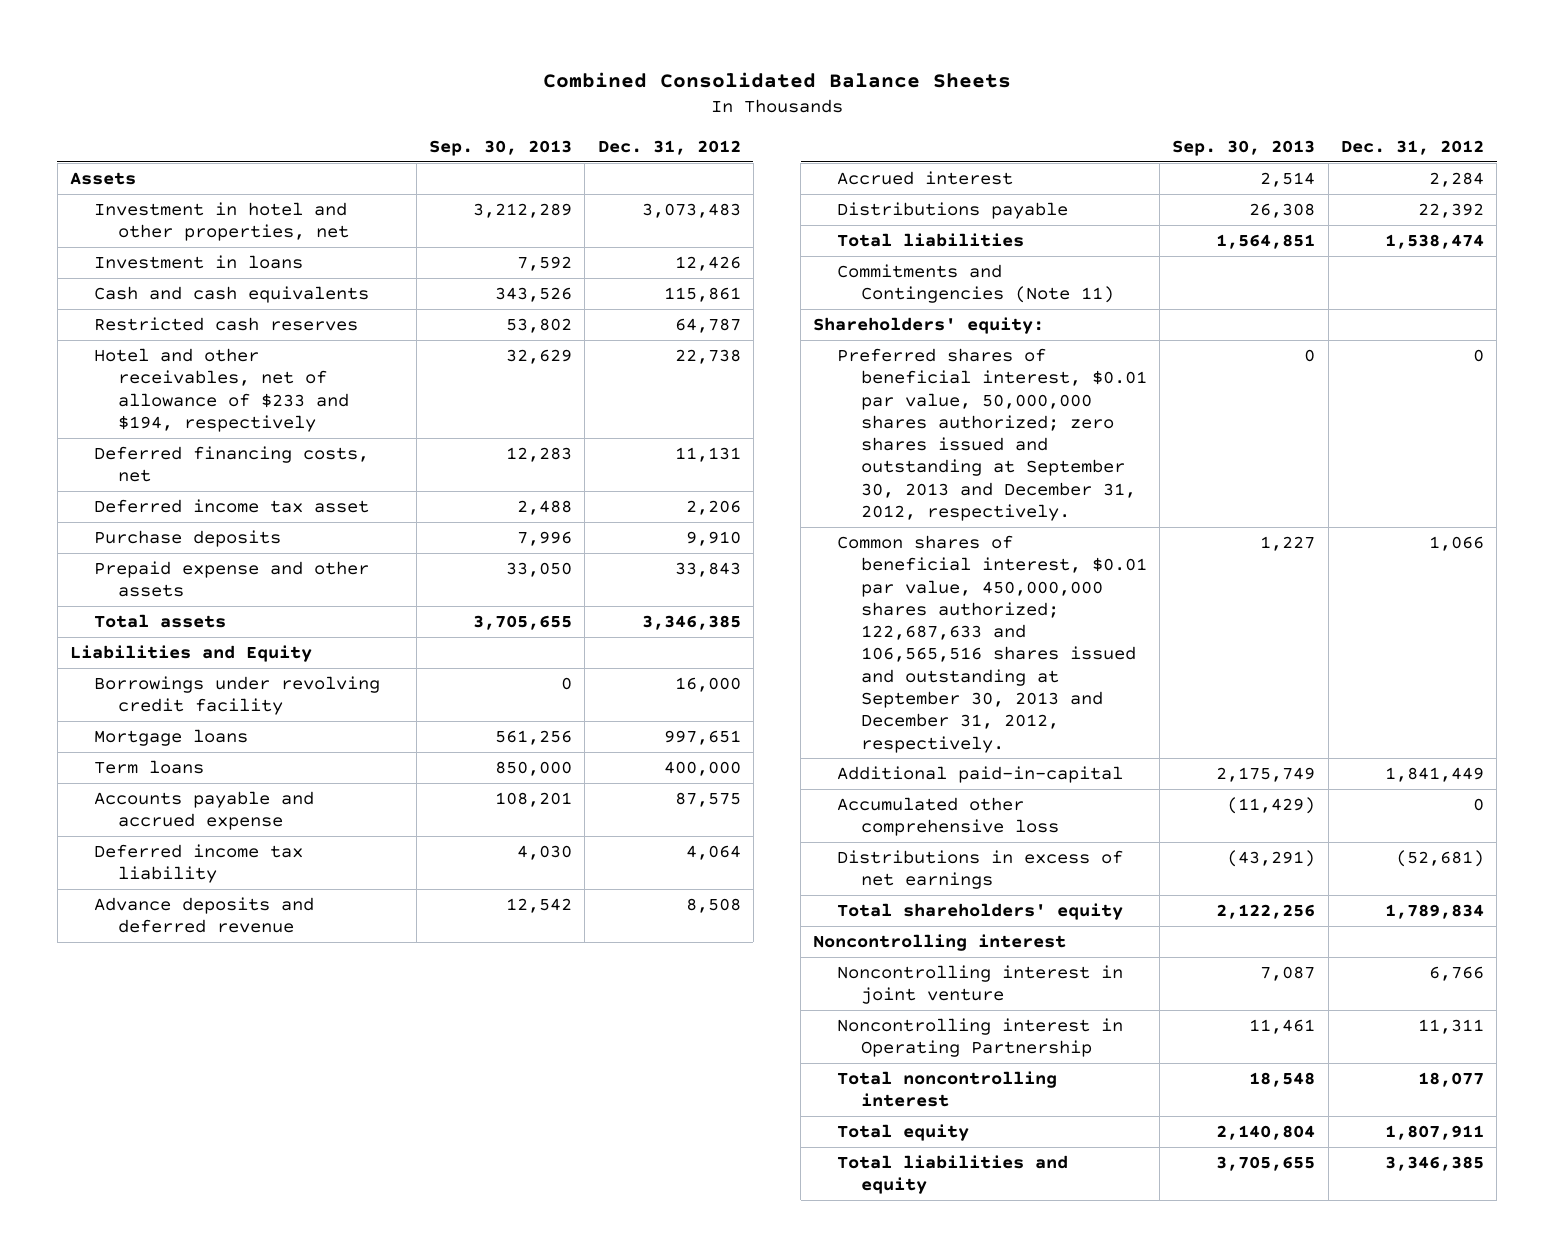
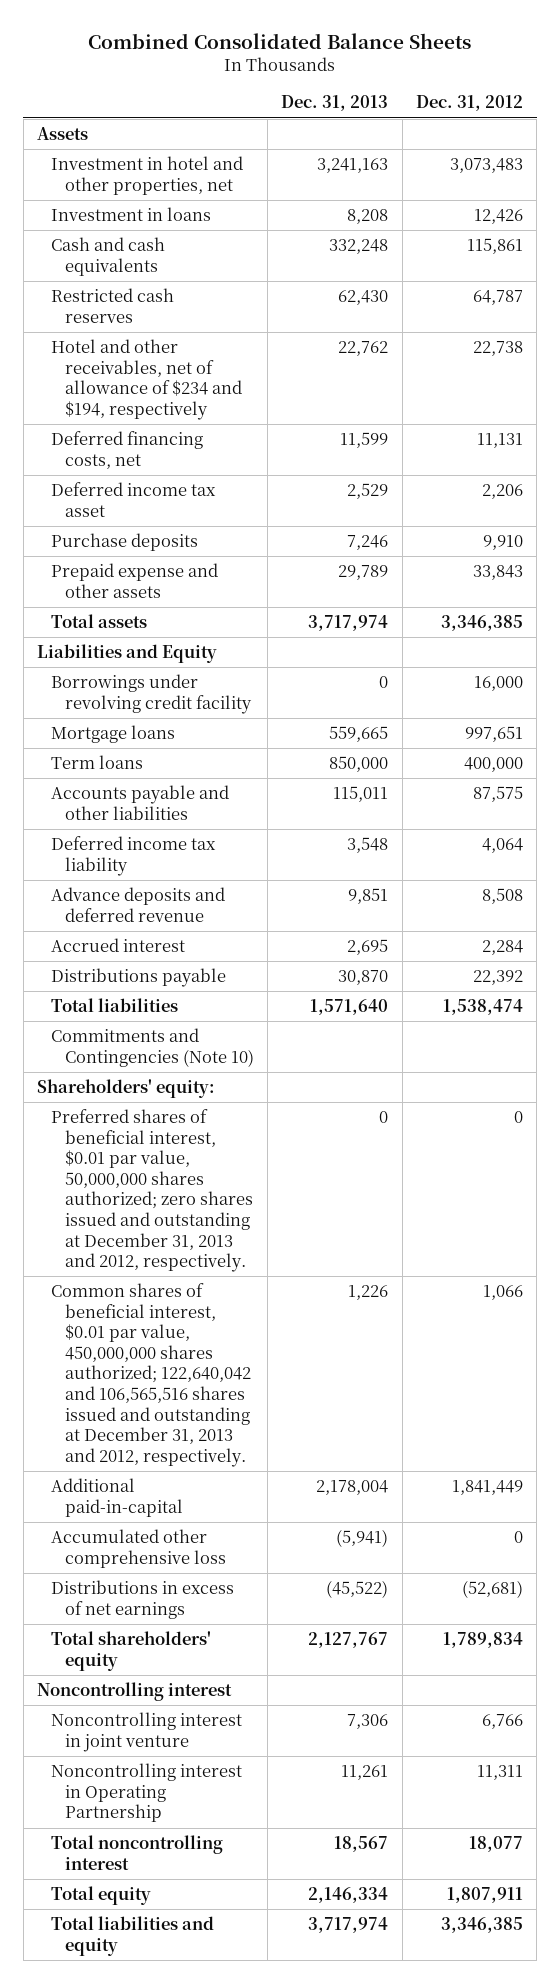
[429,140,573,157] Sep. 30, 2013 -> none
none -> [281,95,389,112] Dec. 31, 2013
[93,347,349,432] Hotel and other receivables, net of allowance of $233 and $194, respectively -> [50,339,242,420] Hotel and other receivables, net of allowance of $234 and $194, respectively
[93,790,314,831] Accounts payable and accrued expense -> [50,785,229,820] Accounts payable and other liabilities
[837,263,1114,304] Commitments and Contingencies (Note 11) -> [50,1028,254,1067] Commitments and Contingencies (Note 10)
[837,347,1147,521] Preferred shares of beneficial interest, $0.01 par value, 50,000,000 shares authorized; zero shares issued and outstanding at September 30, 2013 and December 31, 2012, respectively. -> [50,1109,253,1273] Preferred shares of beneficial interest, $0.01 par value, 50,000,000 shares authorized; zero shares issued and outstanding at December 31, 2013 and 2012, respectively.
[837,534,1147,753] Common shares of beneficial interest, $0.01 par value, 450,000,000 shares authorized; 122,687,633 and 106,565,516 shares issued and outstanding at September 30, 2013 and December 31, 2012, respectively. -> [50,1283,251,1467] Common shares of beneficial interest, $0.01 par value, 450,000,000 shares authorized; 122,640,042 and 106,565,516 shares issued and outstanding at December 31, 2013 and 2012, respectively.

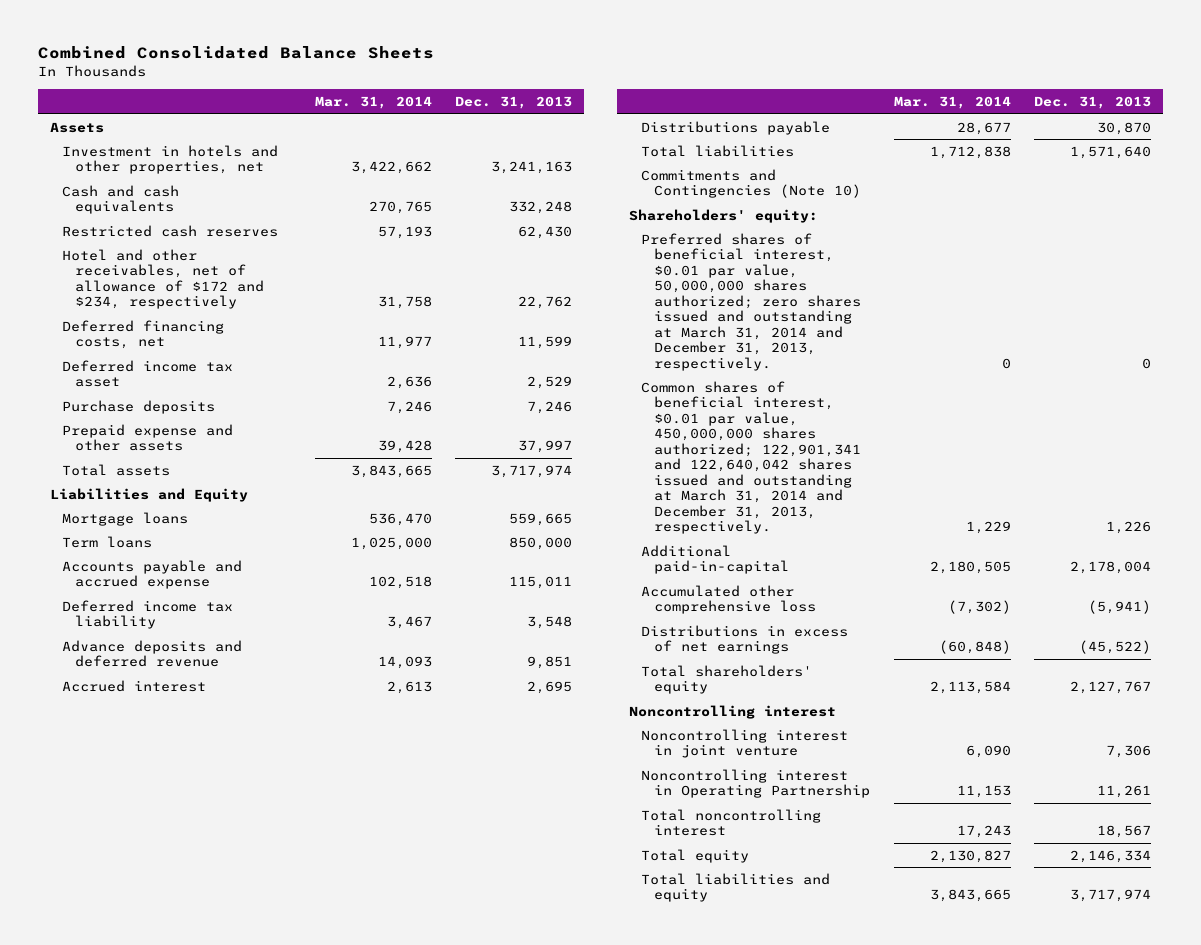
[416,95,524,112] Dec. 31, 2012 -> none
none -> [314,96,432,110] Mar. 31, 2014
[50,207,211,222] Investment in loans -> none
[50,156,243,195] Investment in hotel and other properties, net -> [62,144,279,175] Investment in hotels and other properties, net
[50,339,242,420] Hotel and other receivables, net of allowance of $234 and $194, respectively -> [62,248,264,310] Hotel and other receivables, net of allowance of $172 and $234, respectively
[338,565,389,581] 29,789 -> [518,440,573,454] 37,997
[50,674,252,714] Borrowings under revolving credit facility -> none
[50,785,229,820] Accounts payable and other liabilities -> [62,559,243,590] Accounts payable and accrued expense
[50,1109,253,1273] Preferred shares of beneficial interest, $0.01 par value, 50,000,000 shares authorized; zero shares issued and outstanding at December 31, 2013 and 2012, respectively. -> [641,232,862,371] Preferred shares of beneficial interest, $0.01 par value, 50,000,000 shares authorized; zero shares issued and outstanding at March 31, 2014 and December 31, 2013, respectively.
[50,1283,251,1467] Common shares of beneficial interest, $0.01 par value, 450,000,000 shares authorized; 122,640,042 and 106,565,516 shares issued and outstanding at December 31, 2013 and 2012, respectively. -> [641,380,862,535] Common shares of beneficial interest, $0.01 par value, 450,000,000 shares authorized; 122,901,341 and 122,640,042 shares issued and outstanding at March 31, 2014 and December 31, 2013, respectively.

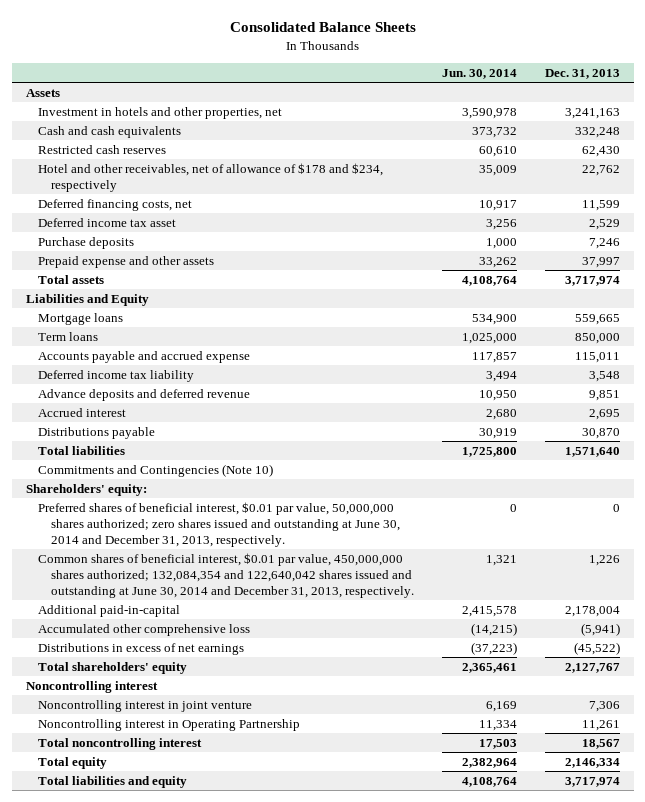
[37,46,434,60] Combined Consolidated Balance Sheets -> [229,21,416,32] Consolidated Balance Sheets
[314,96,432,110] Mar. 31, 2014 -> none
none -> [442,68,518,79] Jun. 30, 2014
[62,248,264,310] Hotel and other receivables, net of allowance of $172 and $234, respectively -> [38,162,384,192] Hotel and other receivables, net of allowance of $178 and $234, respectively
[641,232,862,371] Preferred shares of beneficial interest, $0.01 par value, 50,000,000 shares authorized; zero shares issued and outstanding at March 31, 2014 and December 31, 2013, respectively. -> [38,501,401,547] Preferred shares of beneficial interest, $0.01 par value, 50,000,000 shares authorized; zero shares issued and outstanding at June 30, 2014 and December 31, 2013, respectively.
[641,380,862,535] Common shares of beneficial interest, $0.01 par value, 450,000,000 shares authorized; 122,901,341 and 122,640,042 shares issued and outstanding at March 31, 2014 and December 31, 2013, respectively. -> [38,552,415,598] Common shares of beneficial interest, $0.01 par value, 450,000,000 shares authorized; 132,084,354 and 122,640,042 shares issued and outstanding at June 30, 2014 and December 31, 2013, respectively.

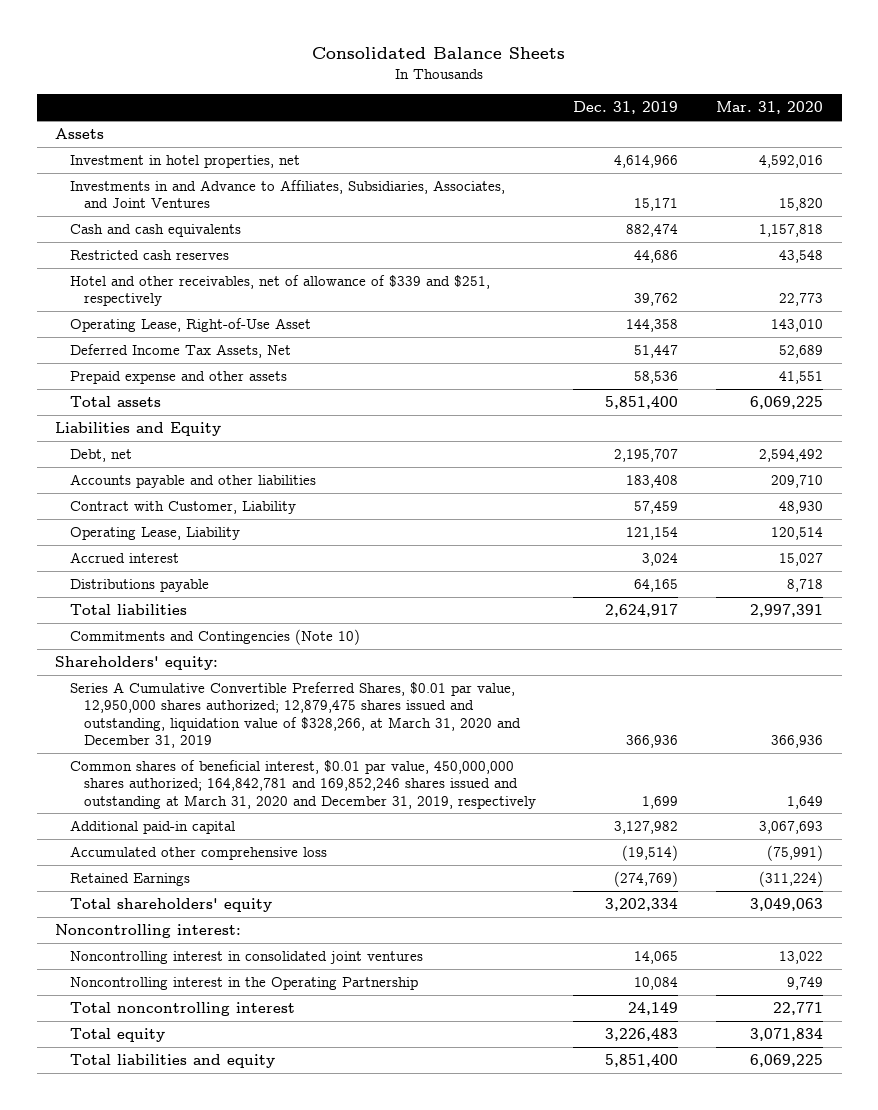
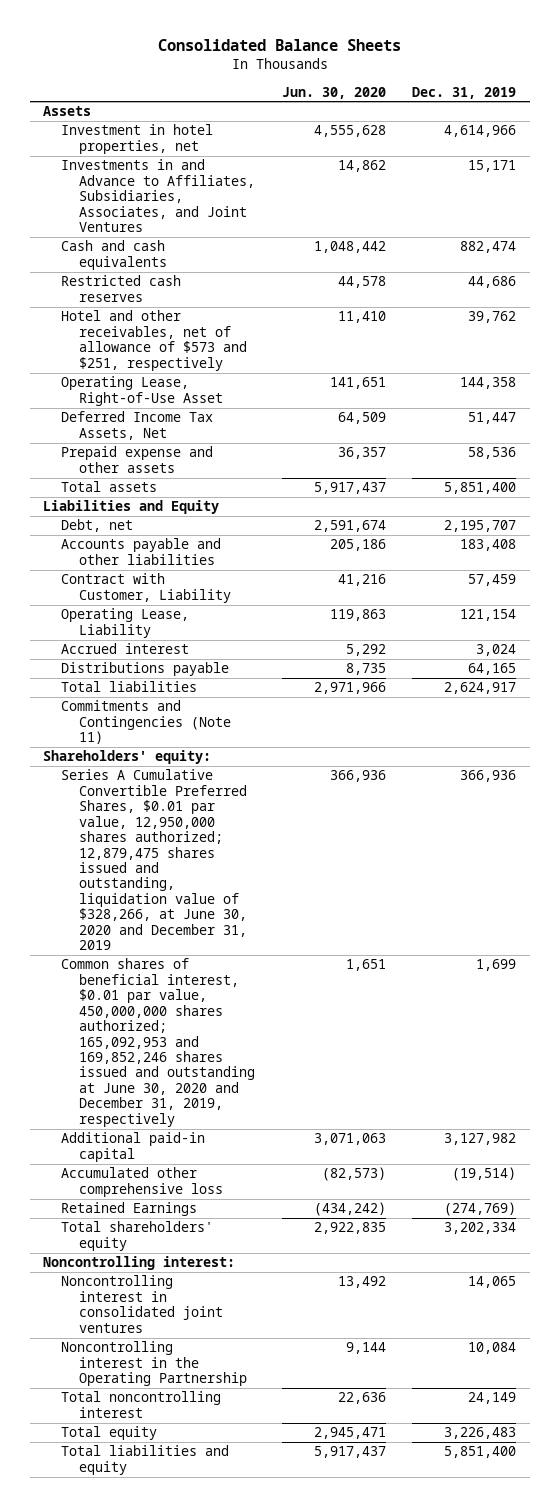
[715,101,823,115] Mar. 31, 2020 -> none
none -> [281,86,386,99] Jun. 30, 2020
[69,275,490,307] Hotel and other receivables, net of allowance of $339 and $251, respectively -> [61,310,248,371] Hotel and other receivables, net of allowance of $573 and $251, respectively
[69,629,360,646] Commitments and Contingencies (Note 10) -> [61,700,232,745] Commitments and Contingencies (Note 11)
[69,682,522,748] Series A Cumulative Convertible Preferred Shares, $0.01 par value, 12,950,000 shares authorized; 12,879,475 shares issued and outstanding, liquidation value of $328,266, at March 31, 2020 and December 31, 2019 -> [61,769,248,951] Series A Cumulative Convertible Preferred Shares, $0.01 par value, 12,950,000 shares authorized; 12,879,475 shares issued and outstanding, liquidation value of $328,266, at June 30, 2020 and December 31, 2019
[69,760,537,809] Common shares of beneficial interest, $0.01 par value, 450,000,000 shares authorized; 164,842,781 and 169,852,246 shares issued and outstanding at March 31, 2020 and December 31, 2019, respectively -> [61,958,256,1127] Common shares of beneficial interest, $0.01 par value, 450,000,000 shares authorized; 165,092,953 and 169,852,246 shares issued and outstanding at June 30, 2020 and December 31, 2019, respectively

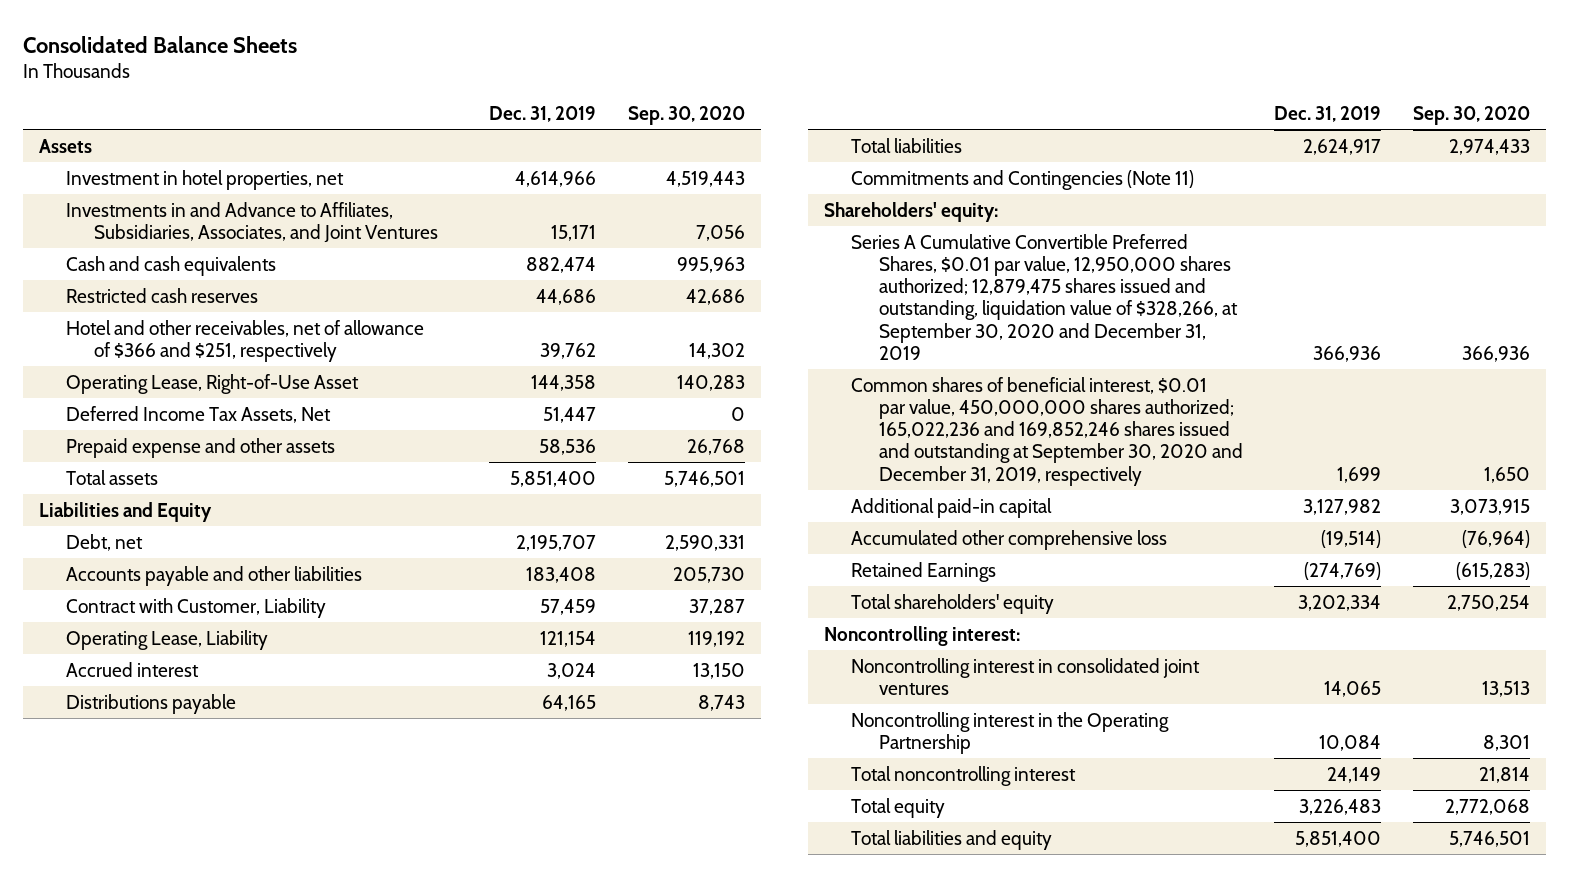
[281,86,386,99] Jun. 30, 2020 -> none
none -> [627,106,745,126] Sep. 30, 2020
[61,310,248,371] Hotel and other receivables, net of allowance of $573 and $251, respectively -> [66,319,425,362] Hotel and other receivables, net of allowance of $366 and $251, respectively
[61,769,248,951] Series A Cumulative Convertible Preferred Shares, $0.01 par value, 12,950,000 shares authorized; 12,879,475 shares issued and outstanding, liquidation value of $328,266, at June 30, 2020 and December 31, 2019 -> [851,233,1238,360] Series A Cumulative Convertible Preferred Shares, $0.01 par value, 12,950,000 shares authorized; 12,879,475 shares issued and outstanding, liquidation value of $328,266, at September 30, 2020 and December 31, 2019
[61,958,256,1127] Common shares of beneficial interest, $0.01 par value, 450,000,000 shares authorized; 165,092,953 and 169,852,246 shares issued and outstanding at June 30, 2020 and December 31, 2019, respectively -> [851,376,1243,486] Common shares of beneficial interest, $0.01 par value, 450,000,000 shares authorized; 165,022,236 and 169,852,246 shares issued and outstanding at September 30, 2020 and December 31, 2019, respectively

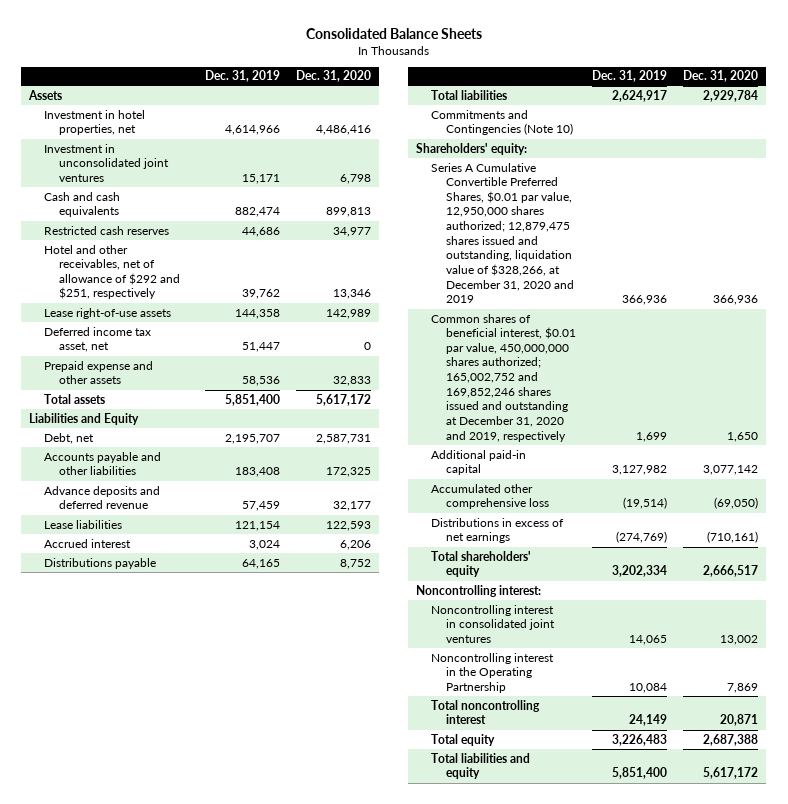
[627,106,745,126] Sep. 30, 2020 -> none
none -> [296,70,372,83] Dec. 31, 2020
[66,201,438,243] Investments in and Advance to Affiliates, Subsidiaries, Associates, and Joint Ventures -> [44,143,169,182] Investment in unconsolidated joint ventures
[66,319,425,362] Hotel and other receivables, net of allowance of $366 and $251, respectively -> [44,244,180,300] Hotel and other receivables, net of allowance of $292 and $251, respectively
[66,373,360,394] Operating Lease, Right-of-Use Asset -> [44,307,172,319] Lease right-of-use assets
[66,405,332,423] Deferred Income Tax Assets, Net -> [44,326,152,353] Deferred income tax asset, net
[66,597,327,618] Contract with Customer, Liability -> [44,485,161,510] Advance deposits and deferred revenue
[66,629,269,650] Operating Lease, Liability -> [44,519,123,529] Lease liabilities
[851,169,1195,190] Commitments and Contingencies (Note 11) -> [431,109,573,136] Commitments and Contingencies (Note 10)
[851,233,1238,360] Series A Cumulative Convertible Preferred Shares, $0.01 par value, 12,950,000 shares authorized; 12,879,475 shares issued and outstanding, liquidation value of $328,266, at September 30, 2020 and December 31, 2019 -> [431,162,574,304] Series A Cumulative Convertible Preferred Shares, $0.01 par value, 12,950,000 shares authorized; 12,879,475 shares issued and outstanding, liquidation value of $328,266, at December 31, 2020 and 2019
[851,376,1243,486] Common shares of beneficial interest, $0.01 par value, 450,000,000 shares authorized; 165,022,236 and 169,852,246 shares issued and outstanding at September 30, 2020 and December 31, 2019, respectively -> [431,313,576,442] Common shares of beneficial interest, $0.01 par value, 450,000,000 shares authorized; 165,002,752 and 169,852,246 shares issued and outstanding at December 31, 2020 and 2019, respectively
[851,561,997,582] Retained Earnings -> [431,517,565,544] Distributions in excess of net earnings

